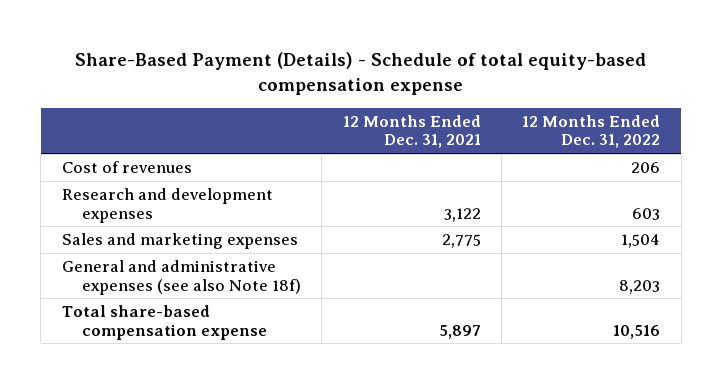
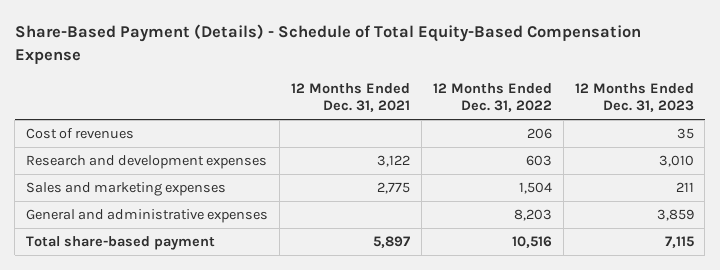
[74,52,646,96] Share-Based Payment (Details) - Schedule of total equity-based compensation expense -> [14,24,641,65] Share-Based Payment (Details) - Schedule of Total Equity-Based Compensation Expense
none -> [574,82,694,113] 12 Months Ended Dec. 31, 2023
[61,259,302,295] General and administrative expenses (see also Note 18f) -> [26,209,269,224] General and administrative expenses
[61,304,268,340] Total share-based compensation expense -> [26,236,216,251] Total share-based payment

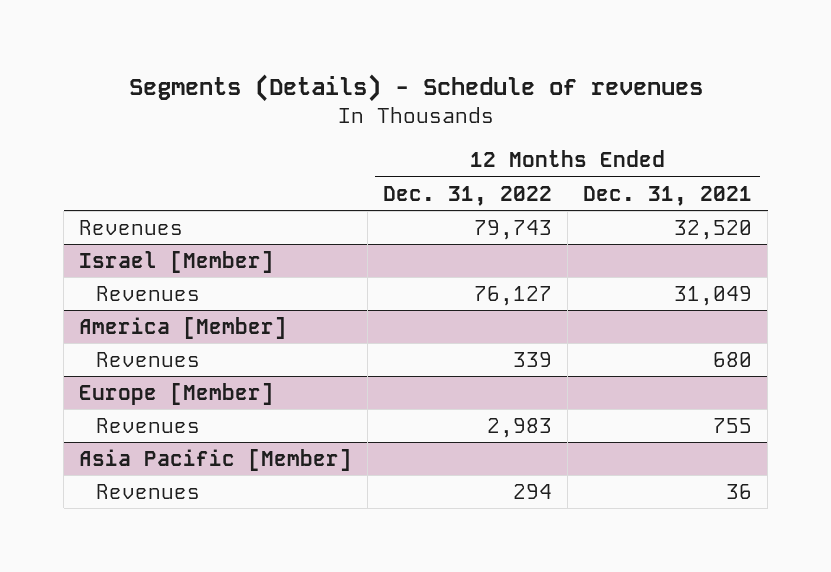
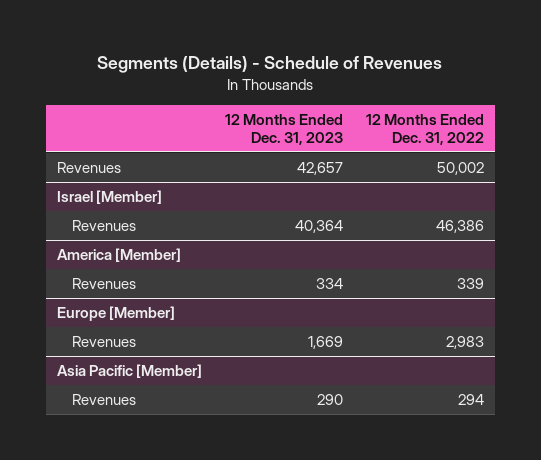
[128,74,703,103] Segments (Details) - Schedule of revenues -> [97,56,443,74] Segments (Details) - Schedule of Revenues
[583,185,753,206] Dec. 31, 2021 -> none
none -> [224,113,343,145] 12 Months Ended Dec. 31, 2023
[474,219,553,240] 79,743 -> [436,162,484,176] 50,002
[474,285,553,306] 76,127 -> [435,220,484,234] 46,386

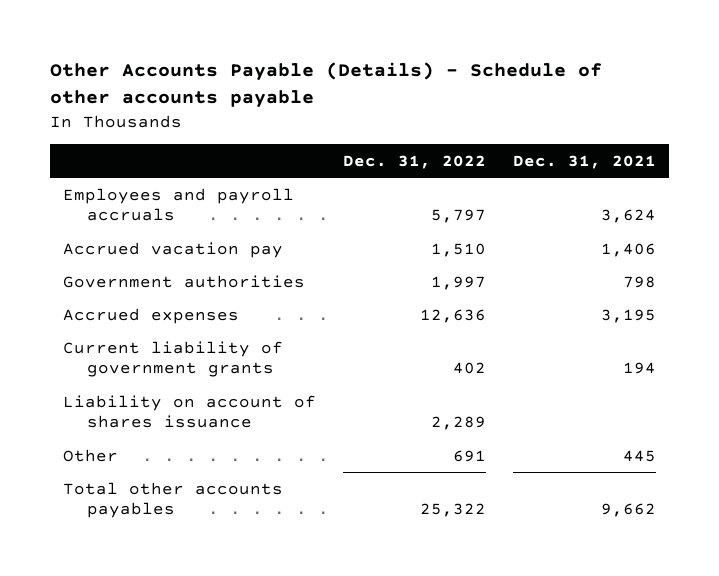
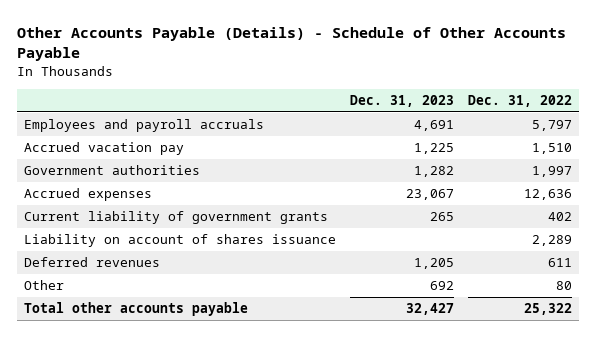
[49,62,602,109] Other Accounts Payable (Details) - Schedule of other accounts payable -> [17,26,567,62] Other Accounts Payable (Details) - Schedule of Other Accounts Payable
[512,154,656,169] Dec. 31, 2021 -> none
none -> [350,94,455,107] Dec. 31, 2023
none -> [24,257,161,268] Deferred revenues
[452,449,486,462] 691 -> [556,281,573,291] 80
[63,481,284,519] Total other accounts payables -> [24,302,249,317] Total other accounts payable

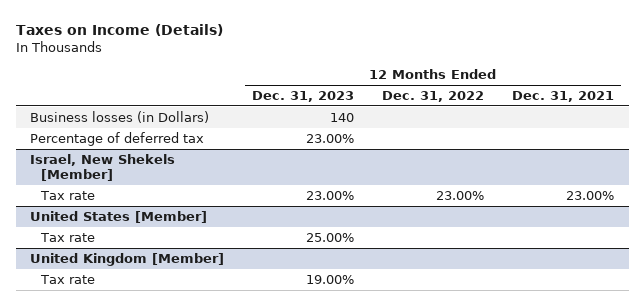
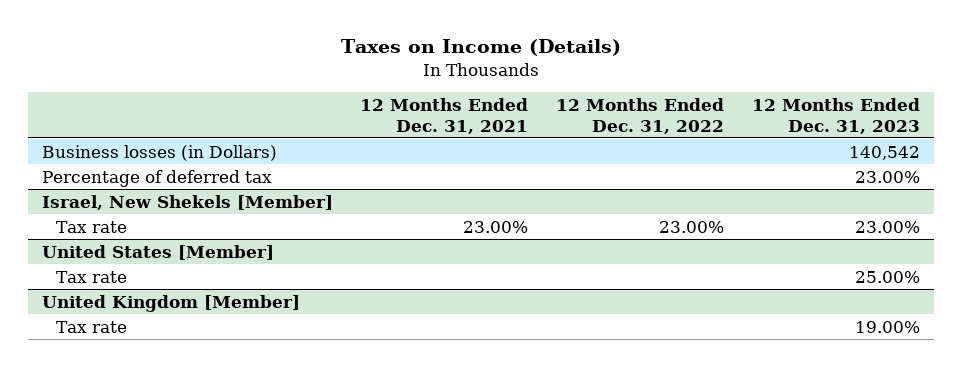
[330,112,355,122] 140 -> [848,145,920,160] 140,542

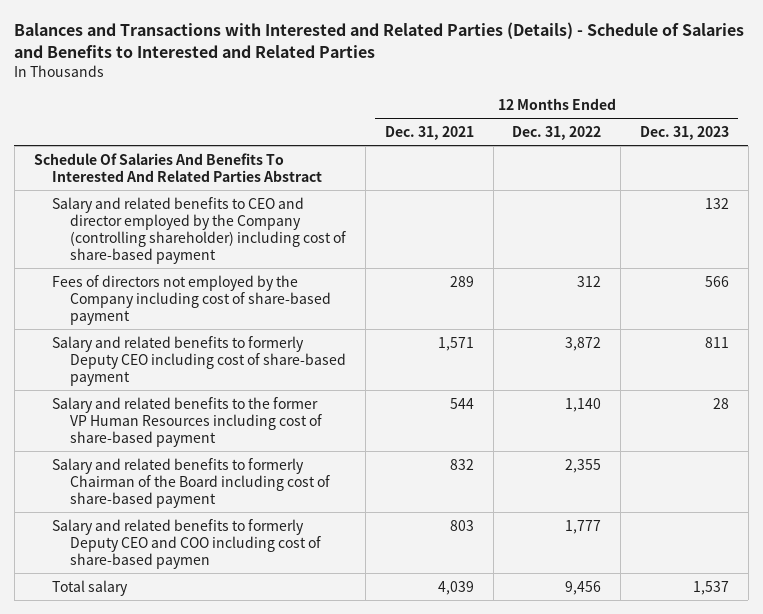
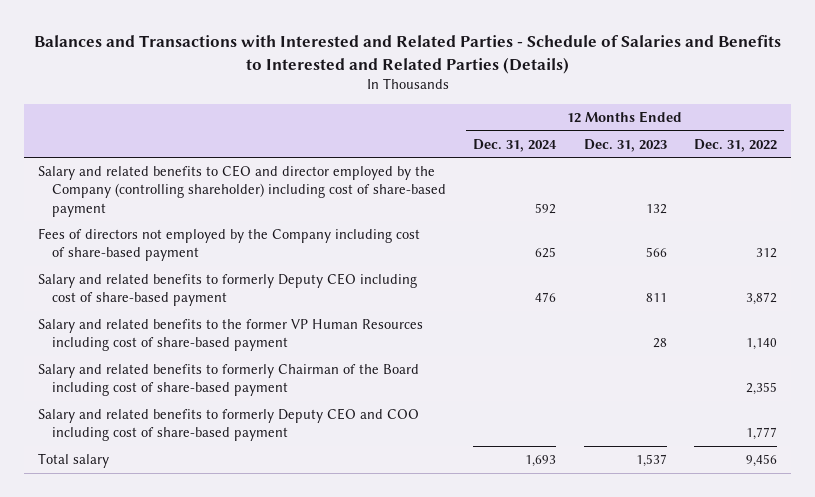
[14,22,745,59] Balances and Transactions with Interested and Related Parties (Details) - Schedule of Salaries and Benefits to Interested and Related Parties -> [33,34,781,74] Balances and Transactions with Interested and Related Parties - Schedule of Salaries and Benefits to Interested and Related Parties (Details)
[384,125,474,140] Dec. 31, 2021 -> none
none -> [473,138,558,152] Dec. 31, 2024
[33,152,322,182] Schedule Of Salaries And Benefits To Interested And Related Parties Abstract -> none
[51,518,322,569] Salary and related benefits to formerly Deputy CEO and COO including cost of share-based paymen -> [38,408,420,442] Salary and related benefits to formerly Deputy CEO and COO including cost of share-based payment

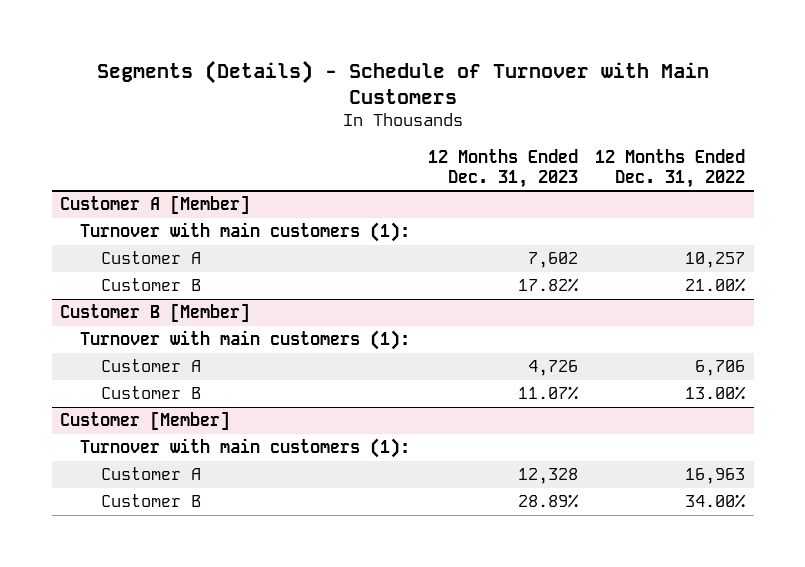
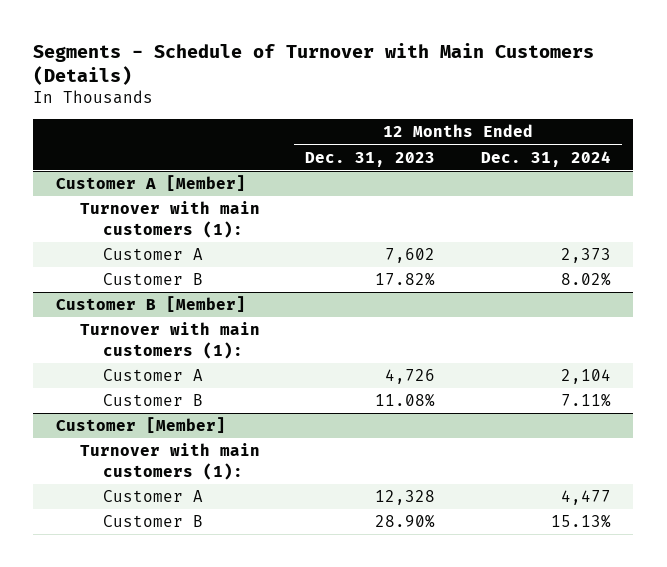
[96,59,709,104] Segments (Details) - Schedule of Turnover with Main Customers -> [33,42,595,86] Segments - Schedule of Turnover with Main Customers (Details)
[595,148,746,188] 12 Months Ended Dec. 31, 2022 -> none
none -> [480,150,611,167] Dec. 31, 2024
[517,386,579,401] 11.07% -> [375,393,436,408] 11.08%
[517,494,579,509] 28.89% -> [375,514,436,529] 28.90%

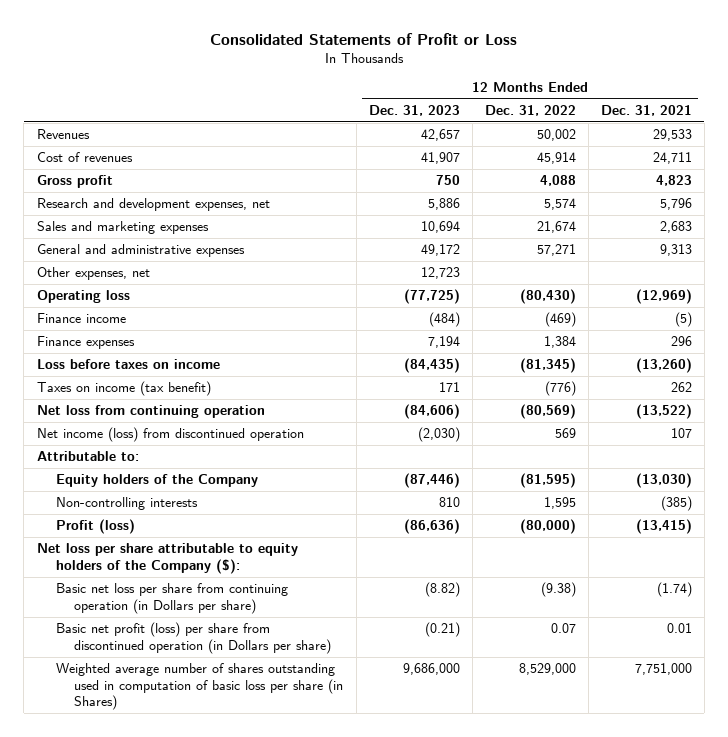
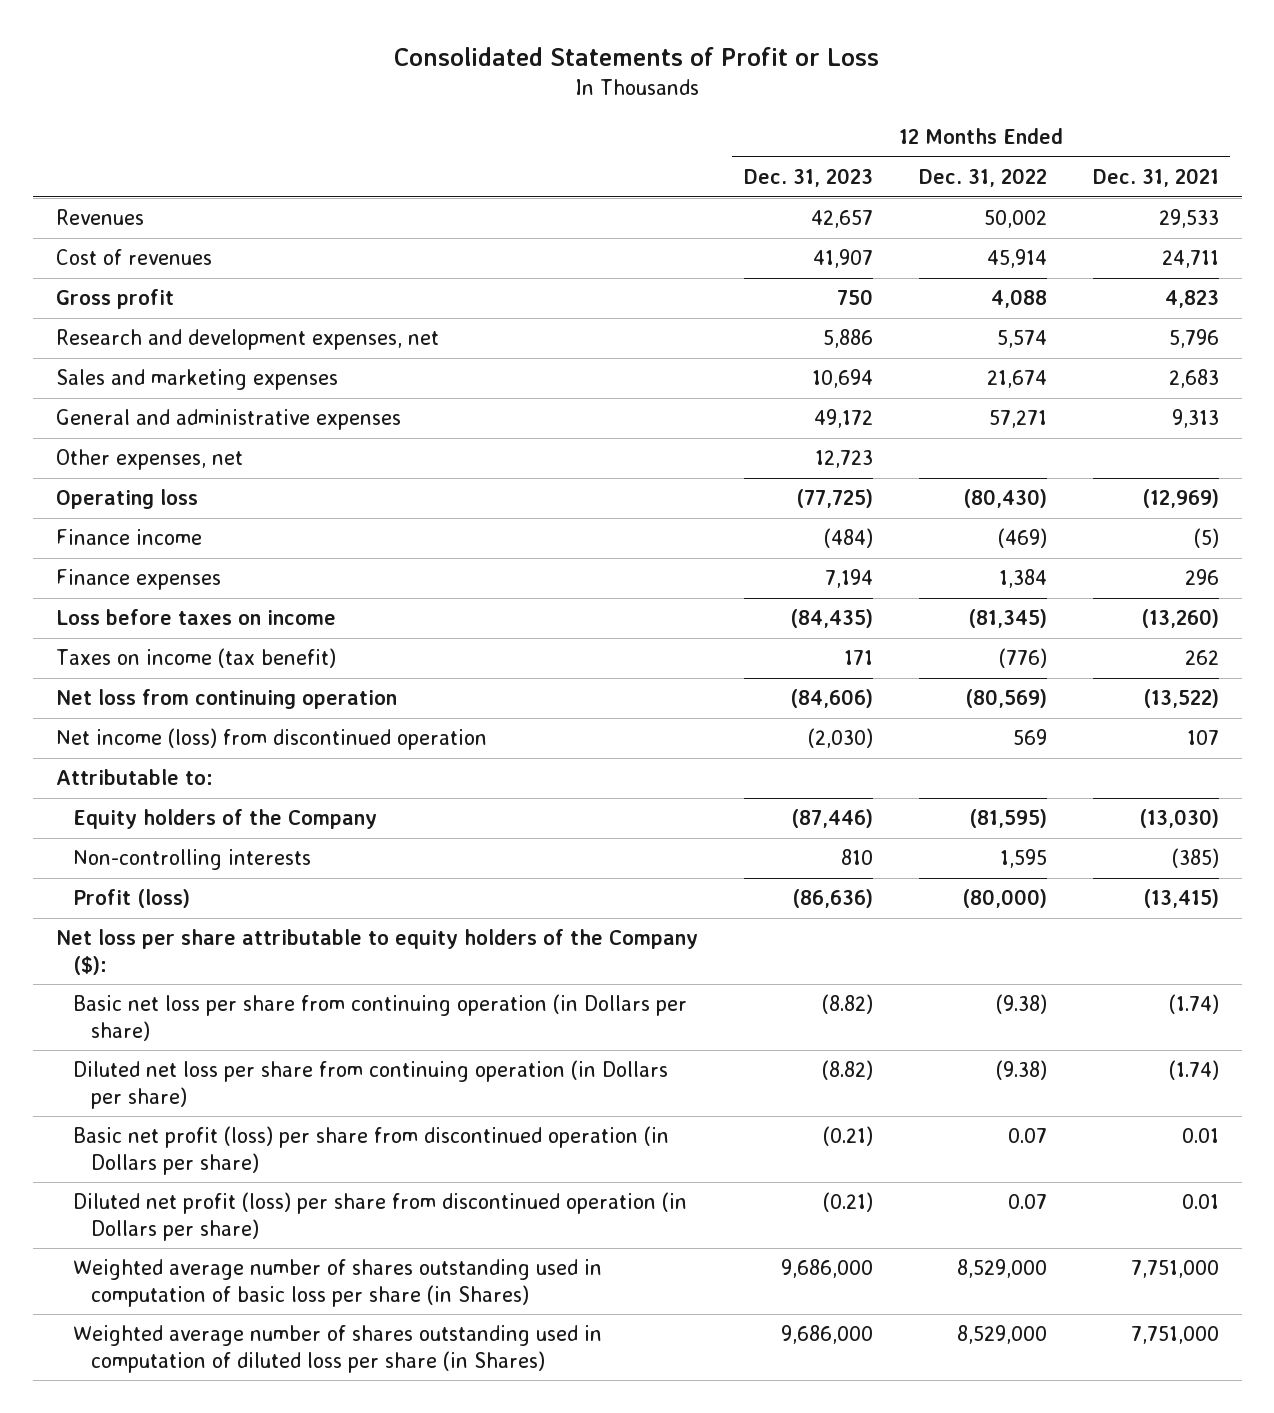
none -> [73,1060,669,1109] Diluted net loss per share from continuing operation (in Dollars per share)
none -> [73,1192,688,1241] Diluted net profit (loss) per share from discontinued operation (in Dollars per share)
none -> [73,1325,603,1373] Weighted average number of shares outstanding used in computation of diluted loss per share (in Shares)

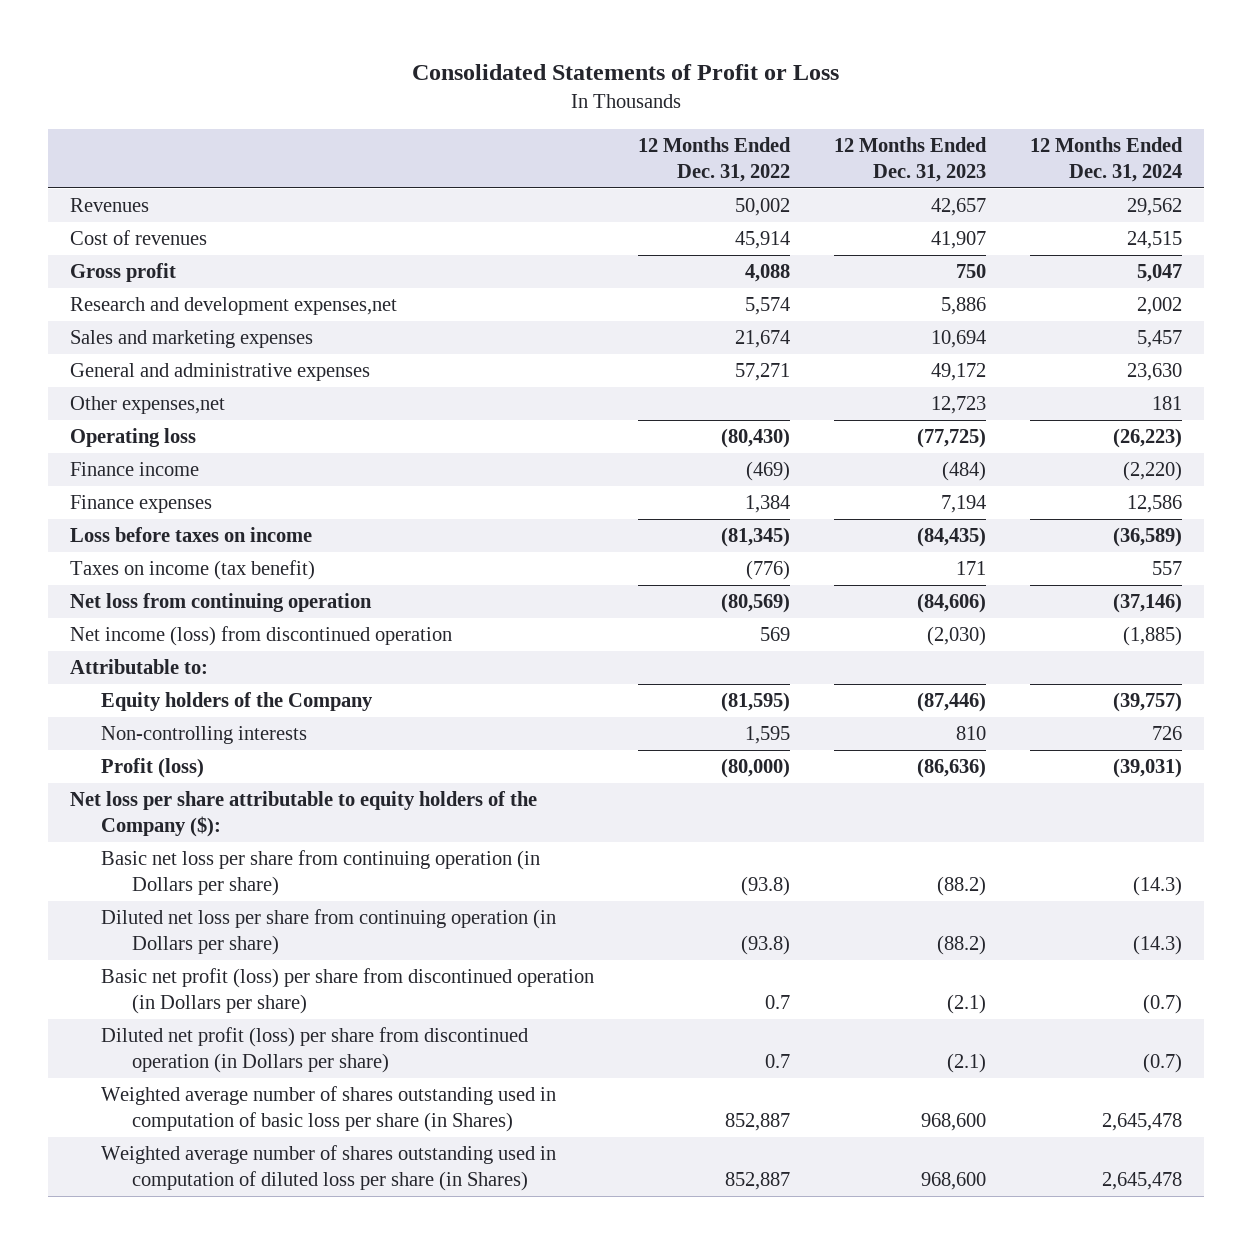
[1092,168,1219,188] Dec. 31, 2021 -> none
none -> [1030,137,1184,182] 12 Months Ended Dec. 31, 2024
[55,329,439,351] Research and development expenses, net -> [70,297,398,316] Research and development expenses,net
[55,449,243,471] Other expenses, net -> [70,396,226,415] Other expenses,net
[821,994,873,1015] (8.82) -> [937,875,987,896] (88.2)
[995,994,1047,1015] (9.38) -> [741,875,791,896] (93.8)
[821,1060,873,1081] (8.82) -> [937,934,987,955] (88.2)
[995,1060,1047,1081] (9.38) -> [741,934,791,955] (93.8)
[822,1126,873,1147] (0.21) -> [947,993,987,1014] (2.1)
[1007,1128,1047,1144] 0.07 -> [765,994,791,1009] 0.7
[822,1192,873,1213] (0.21) -> [947,1052,987,1073] (2.1)
[1007,1194,1047,1210] 0.07 -> [765,1053,791,1068] 0.7
[780,1259,873,1279] 9,686,000 -> [921,1112,987,1131] 968,600
[956,1259,1047,1279] 8,529,000 -> [725,1112,791,1131] 852,887
[780,1325,873,1345] 9,686,000 -> [921,1171,987,1190] 968,600
[956,1325,1047,1345] 8,529,000 -> [725,1171,791,1190] 852,887

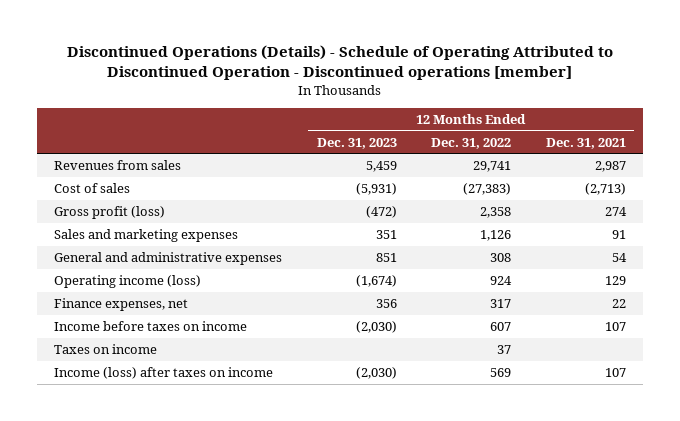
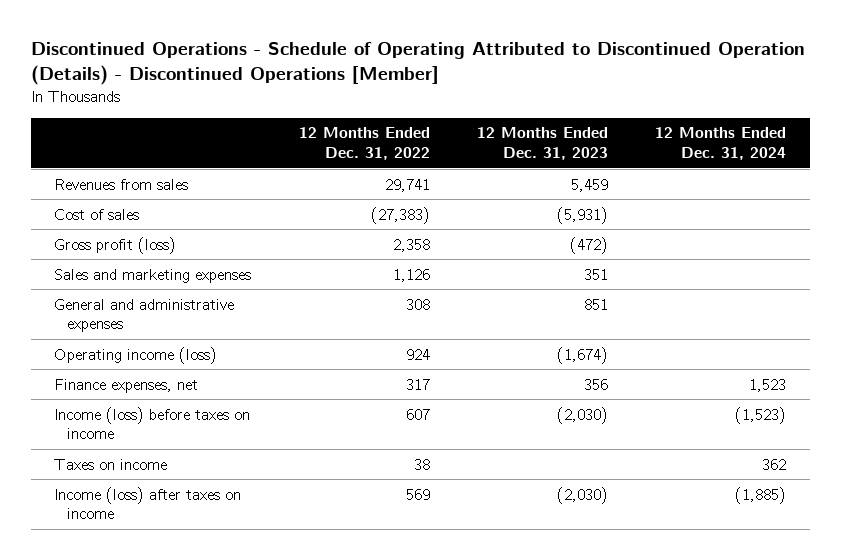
[66,44,613,81] Discontinued Operations (Details) - Schedule of Operating Attributed to Discontinued Operation - Discontinued operations [member] -> [30,42,805,86] Discontinued Operations - Schedule of Operating Attributed to Discontinued Operation (Details) - Discontinued Operations [Member]
[545,137,626,149] Dec. 31, 2021 -> none
none -> [655,127,787,160] 12 Months Ended Dec. 31, 2024
[53,321,247,332] Income before taxes on income -> [54,406,251,440] Income (loss) before taxes on income
[497,345,512,355] 37 -> [413,458,430,470] 38

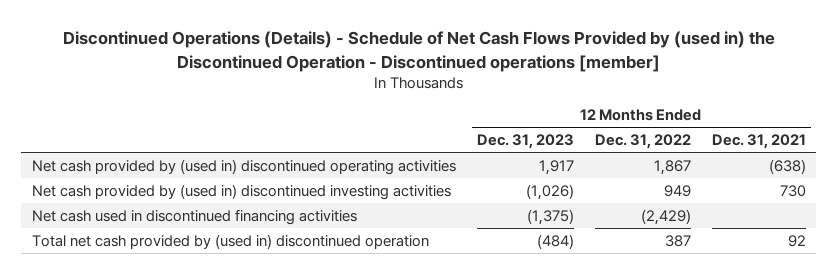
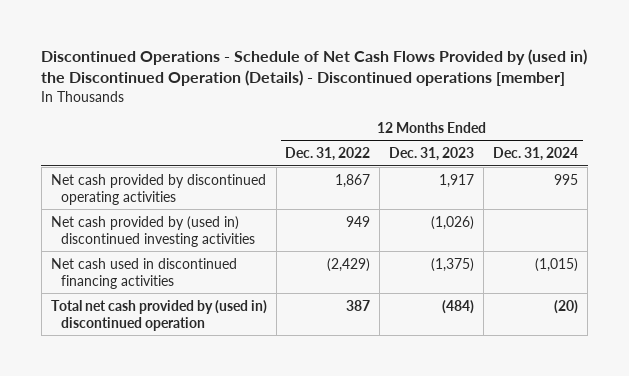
[62,31,775,72] Discontinued Operations (Details) - Schedule of Net Cash Flows Provided by (used in) the Discontinued Operation - Discontinued operations [member] -> [41,49,588,87] Discontinued Operations - Schedule of Net Cash Flows Provided by (used in) the Discontinued Operation (Details) - Discontinued operations [member]
[711,134,806,150] Dec. 31, 2021 -> none
none -> [493,147,579,162] Dec. 31, 2024
[31,158,456,175] Net cash provided by (used in) discontinued operating activities -> [50,173,266,205] Net cash provided by discontinued operating activities

